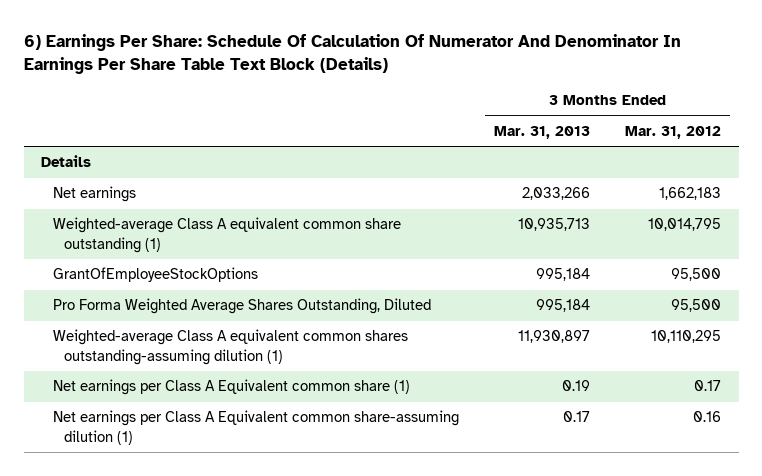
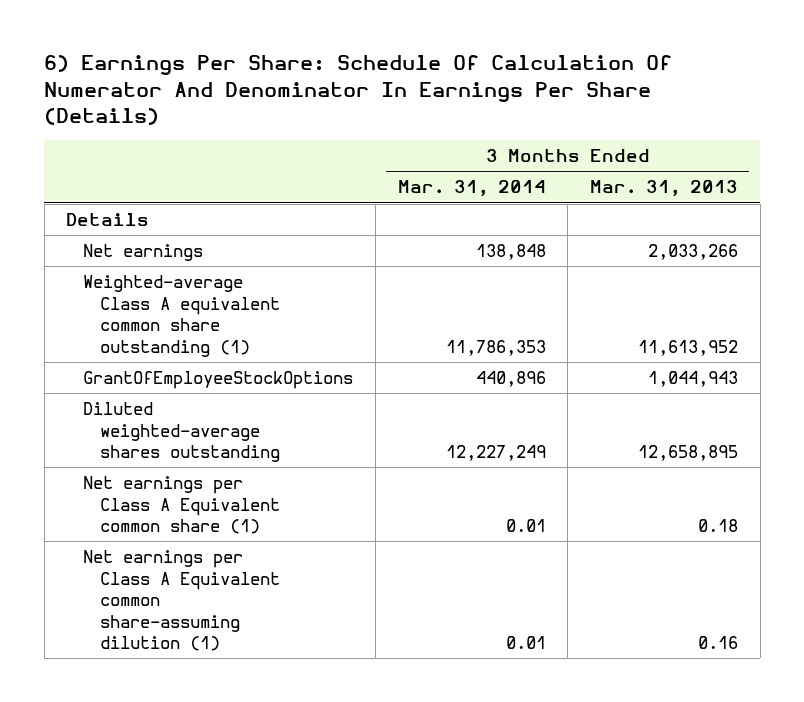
[23,33,681,75] 6) Earnings Per Share: Schedule Of Calculation Of Numerator And Denominator In Earnings Per Share Table Text Block (Details) -> [44,55,673,126] 6) Earnings Per Share: Schedule Of Calculation Of Numerator And Denominator In Earnings Per Share (Details)
[625,126,722,140] Mar. 31, 2012 -> none
none -> [397,180,546,197] Mar. 31, 2014
[52,329,408,365] Weighted-average Class A equivalent common shares outstanding-assuming dilution (1) -> none
[517,218,590,232] 10,935,713 -> [637,339,738,356] 11,613,952
[535,268,590,282] 995,184 -> [647,371,738,388] 1,044,943
[52,298,431,315] Pro Forma Weighted Average Shares Outstanding, Diluted -> [83,402,280,463] Diluted weighted-average shares outstanding
[535,299,590,313] 995,184 -> [637,445,738,462] 12,658,895
[561,380,590,392] 0.19 -> [697,519,738,533] 0.18
[562,411,590,423] 0.17 -> [697,636,738,650] 0.16

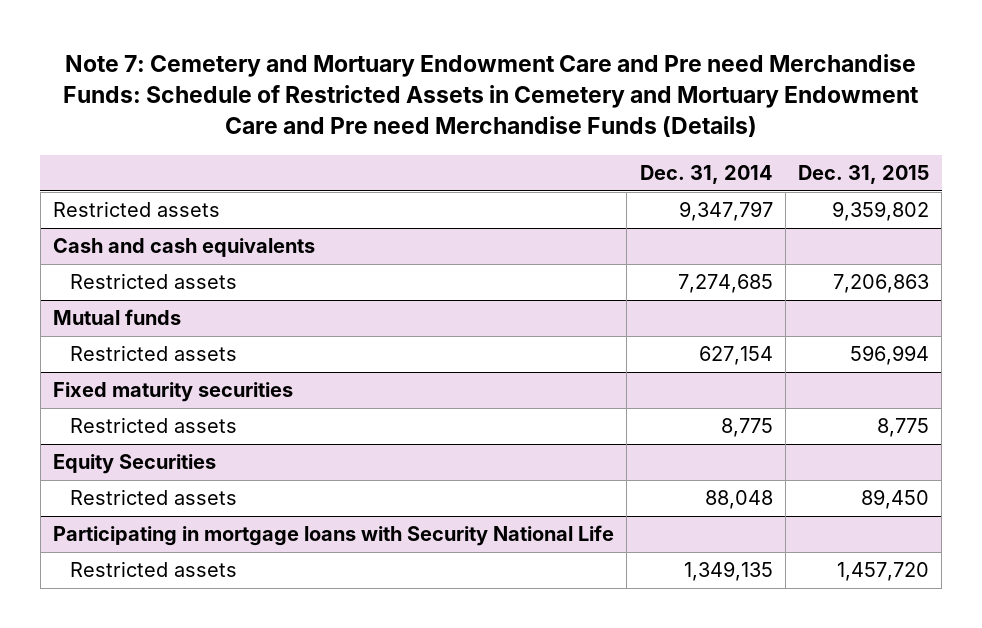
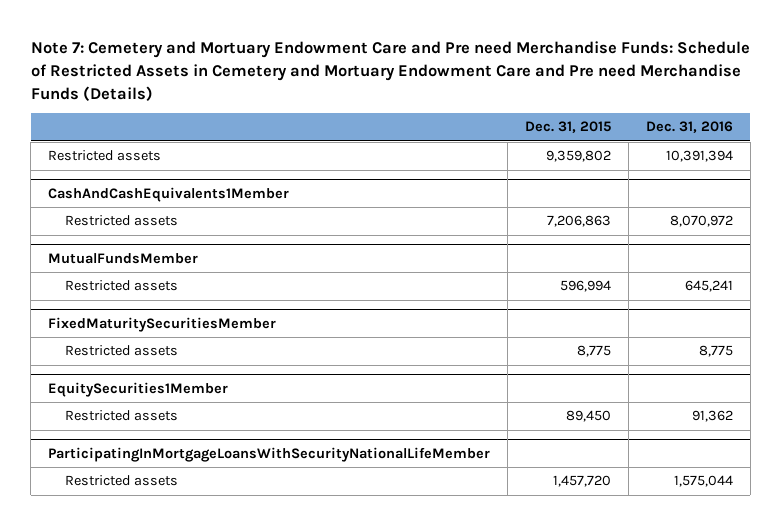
[639,165,773,185] Dec. 31, 2014 -> none
none -> [645,121,733,134] Dec. 31, 2016
[53,238,316,258] Cash and cash equivalents -> [48,186,290,202] CashAndCashEquivalents1Member
[53,309,182,326] Mutual funds -> [48,252,199,264] MutualFundsMember
[53,382,294,403] Fixed maturity securities -> [48,316,277,332] FixedMaturitySecuritiesMember
[53,454,217,475] Equity Securities -> [48,381,229,397] EquitySecurities1Member
[53,525,615,547] Participating in mortgage loans with Security National Life -> [48,446,491,462] ParticipatingInMortgageLoansWithSecurityNationalLifeMember

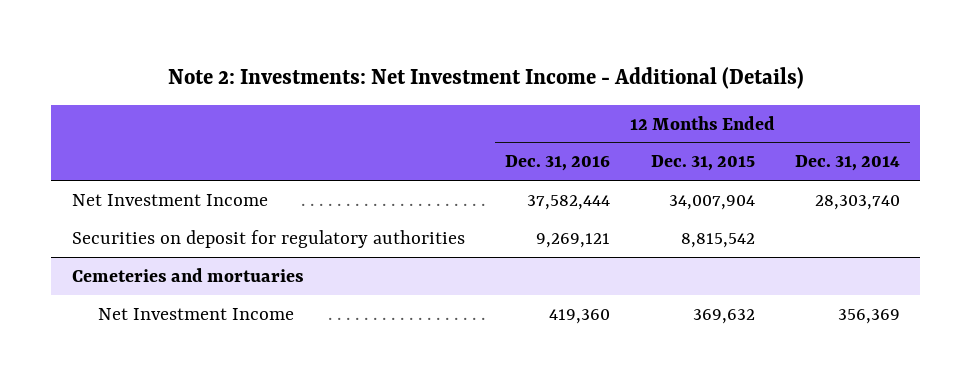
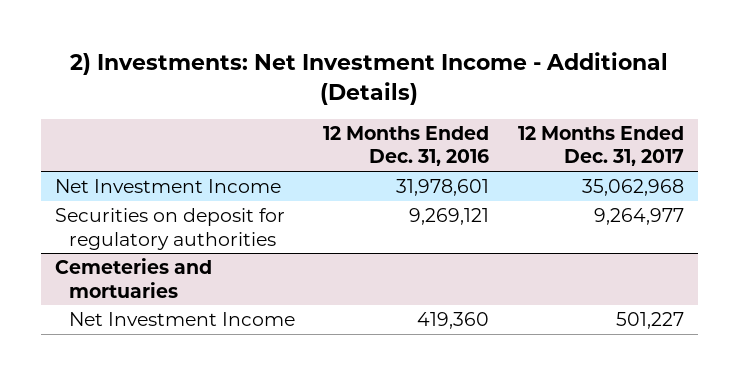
[167,67,804,90] Note 2: Investments: Net Investment Income - Additional (Details) -> [70,52,669,105] 2) Investments: Net Investment Income - Additional (Details)
[650,155,755,172] Dec. 31, 2015 -> none
[795,155,901,172] Dec. 31, 2014 -> none
none -> [517,126,684,167] 12 Months Ended Dec. 31, 2017
[527,194,611,210] 37,582,444 -> [396,179,490,197] 31,978,601

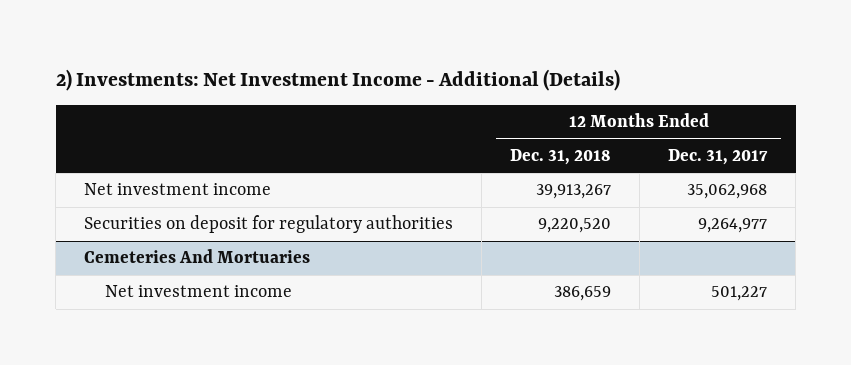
[323,126,490,167] 12 Months Ended Dec. 31, 2016 -> none
none -> [510,149,612,166] Dec. 31, 2018
[55,179,282,194] Net Investment Income -> [84,183,272,196] Net investment income
[55,258,213,298] Cemeteries and mortuaries -> [84,249,311,264] Cemeteries And Mortuaries
[68,312,295,327] Net Investment Income -> [104,285,292,298] Net investment income

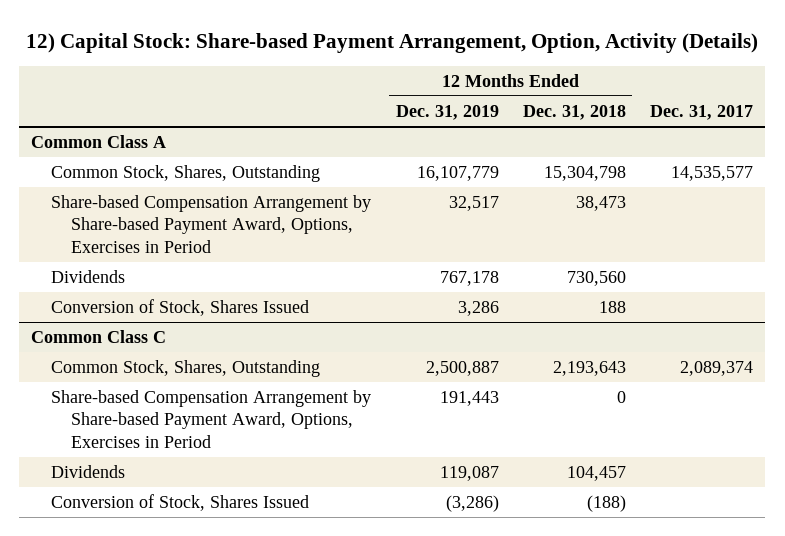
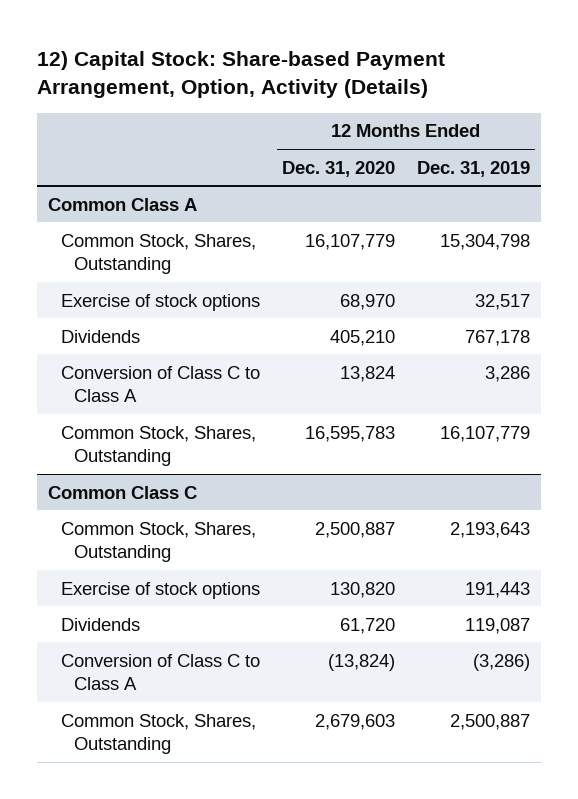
[522,104,626,120] Dec. 31, 2018 -> none
[650,104,754,120] Dec. 31, 2017 -> none
none -> [282,160,396,177] Dec. 31, 2020
none -> [61,233,257,275] Common Stock, Shares, Outstanding
[51,194,372,253] Share-based Compensation Arrangement by Share-based Payment Award, Options, Exercises in Period -> [61,293,261,311] Exercise of stock options
[51,298,310,316] Conversion of Stock, Shares Issued -> [61,365,261,403] Conversion of Class C to Class A
[51,164,321,182] Common Stock, Shares, Outstanding -> [61,425,257,467] Common Stock, Shares, Outstanding
none -> [61,521,257,563] Common Stock, Shares, Outstanding
[51,389,372,448] Share-based Compensation Arrangement by Share-based Payment Award, Options, Exercises in Period -> [61,581,261,599] Exercise of stock options
[51,493,310,511] Conversion of Stock, Shares Issued -> [61,653,261,691] Conversion of Class C to Class A
[51,359,321,377] Common Stock, Shares, Outstanding -> [61,713,257,755] Common Stock, Shares, Outstanding

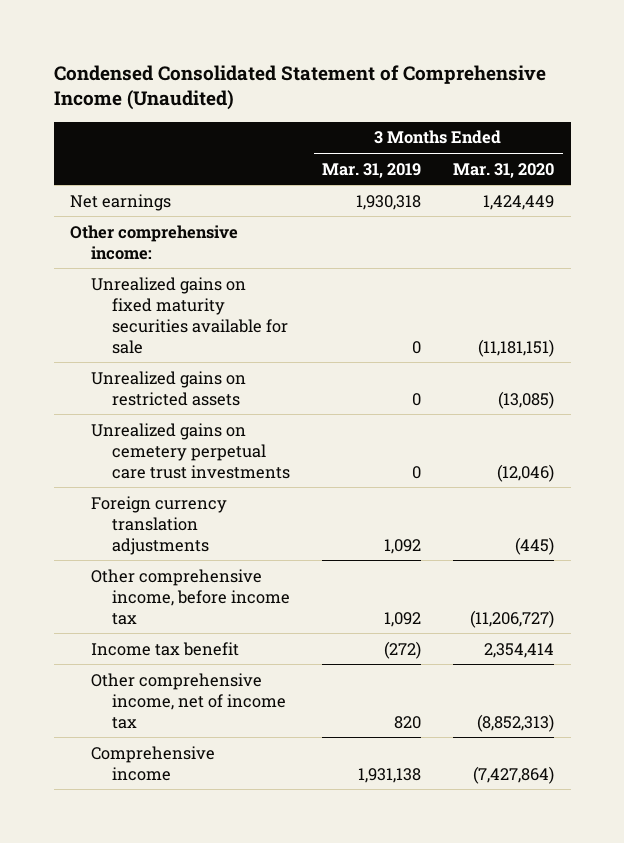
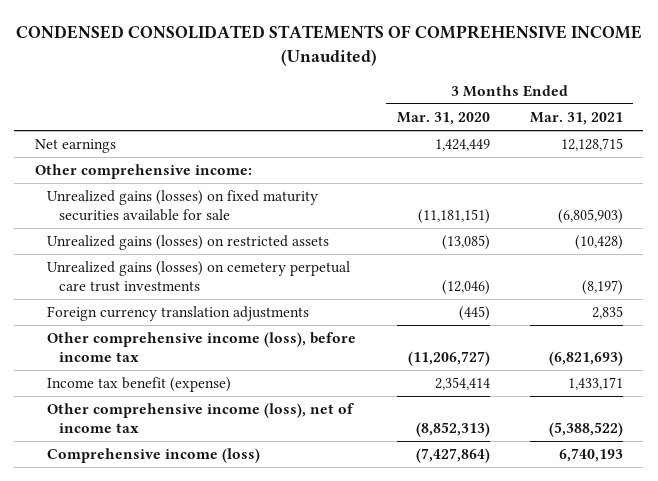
[53,64,546,111] Condensed Consolidated Statement of Comprehensive Income (Unaudited) -> [15,25,642,67] CONDENSED CONSOLIDATED STATEMENTS OF COMPREHENSIVE INCOME (Unaudited)
[322,162,422,178] Mar. 31, 2019 -> none
none -> [530,112,624,126] Mar. 31, 2021
[91,276,289,354] Unrealized gains on fixed maturity securities available for sale -> [46,190,318,222] Unrealized gains (losses) on fixed maturity securities available for sale
[91,370,247,406] Unrealized gains on restricted assets -> [46,235,329,251] Unrealized gains (losses) on restricted assets
[91,422,291,479] Unrealized gains on cemetery perpetual care trust investments -> [46,261,350,293] Unrealized gains (losses) on cemetery perpetual care trust investments
[91,568,291,625] Other comprehensive income, before income tax -> [46,332,356,363] Other comprehensive income (loss), before income tax
[91,641,240,656] Income tax benefit -> [46,377,231,393] Income tax benefit (expense)
[91,672,287,729] Other comprehensive income, net of income tax -> [46,403,354,434] Other comprehensive income (loss), net of income tax
[91,745,216,781] Comprehensive income -> [46,448,260,464] Comprehensive income (loss)

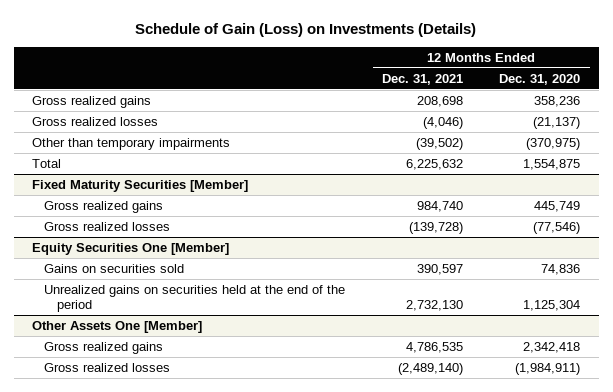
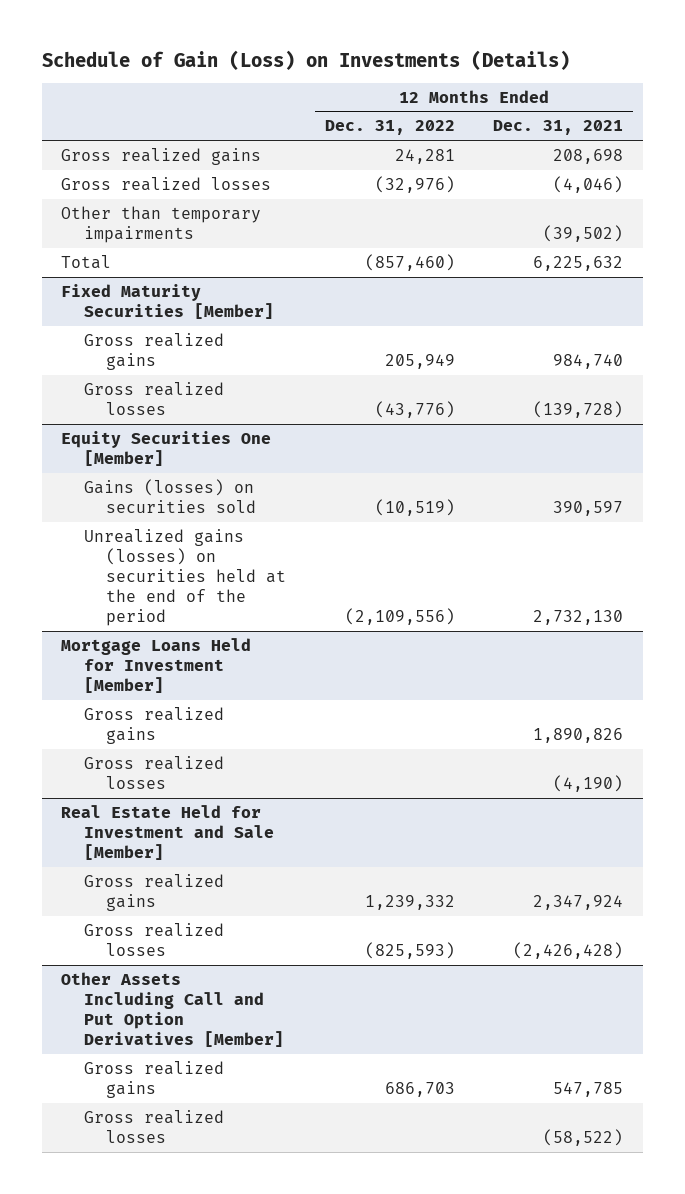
[499,73,581,85] Dec. 31, 2020 -> none
none -> [324,120,455,136] Dec. 31, 2022
[32,320,203,333] Other Assets One [Member] -> none
[44,263,185,273] Gains on securities sold -> [83,478,257,514] Gains (losses) on securities sold
[44,284,346,313] Unrealized gains on securities held at the end of the period -> [83,528,287,627] Unrealized gains (losses) on securities held at the end of the period
none -> [61,637,252,694] Mortgage Loans Held for Investment [Member]
[405,341,463,353] 4,786,535 -> [533,728,624,744] 1,890,826
[397,362,463,375] (2,489,140) -> [553,775,624,793] (4,190)
none -> [61,804,274,861] Real Estate Held for Investment and Sale [Member]
none -> [83,873,224,912] Gross realized gains
none -> [83,922,224,957] Gross realized losses
none -> [61,971,284,1048] Other Assets Including Call and Put Option Derivatives [Member]
none -> [83,1060,224,1099] Gross realized gains
none -> [83,1109,224,1144] Gross realized losses

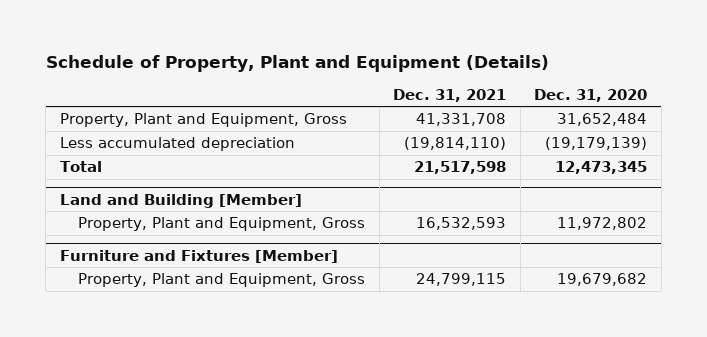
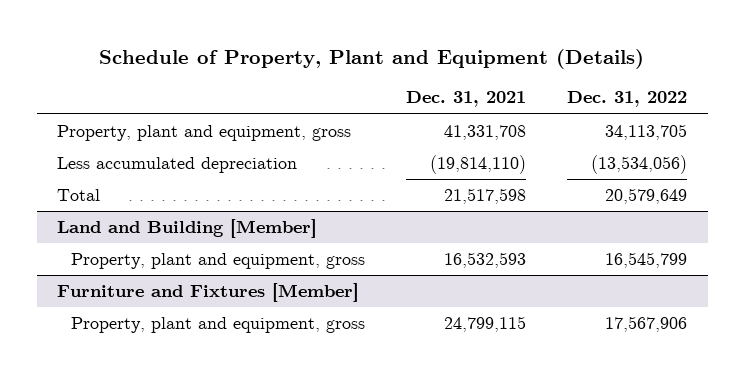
[534,88,648,102] Dec. 31, 2020 -> none
none -> [567,91,688,108] Dec. 31, 2022
[59,113,347,128] Property, Plant and Equipment, Gross -> [57,125,352,142] Property, plant and equipment, gross
[77,217,365,232] Property, Plant and Equipment, Gross -> [71,253,366,270] Property, plant and equipment, gross
[77,273,365,288] Property, Plant and Equipment, Gross -> [71,317,366,334] Property, plant and equipment, gross

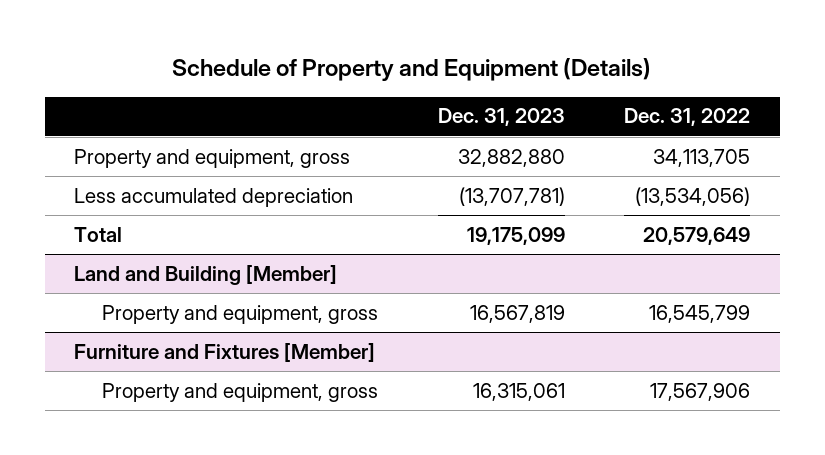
[99,48,645,69] Schedule of Property, Plant and Equipment (Details) -> [172,58,652,82] Schedule of Property and Equipment (Details)
[406,91,527,108] Dec. 31, 2021 -> none
none -> [437,108,565,127] Dec. 31, 2023
[57,125,352,142] Property, plant and equipment, gross -> [74,148,351,168] Property and equipment, gross
[71,253,366,270] Property, plant and equipment, gross -> [102,304,379,324] Property and equipment, gross
[71,317,366,334] Property, plant and equipment, gross -> [102,382,379,402] Property and equipment, gross

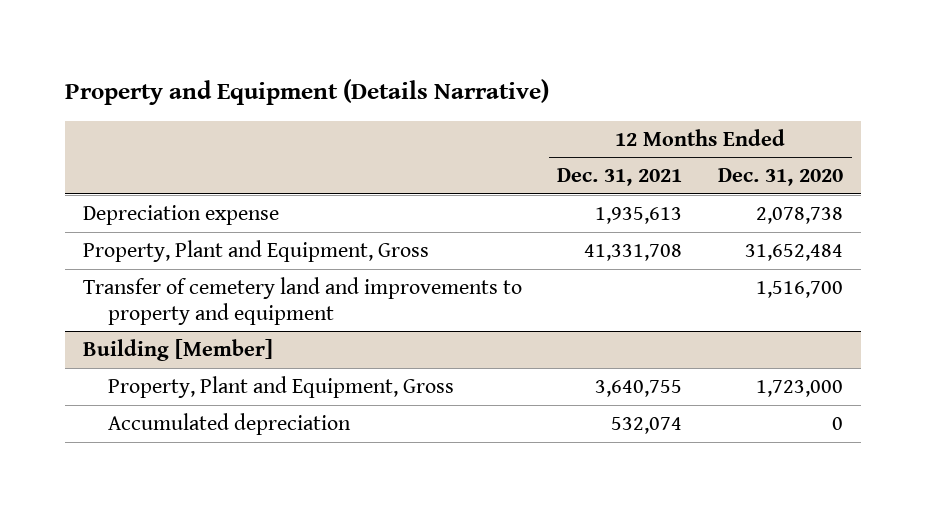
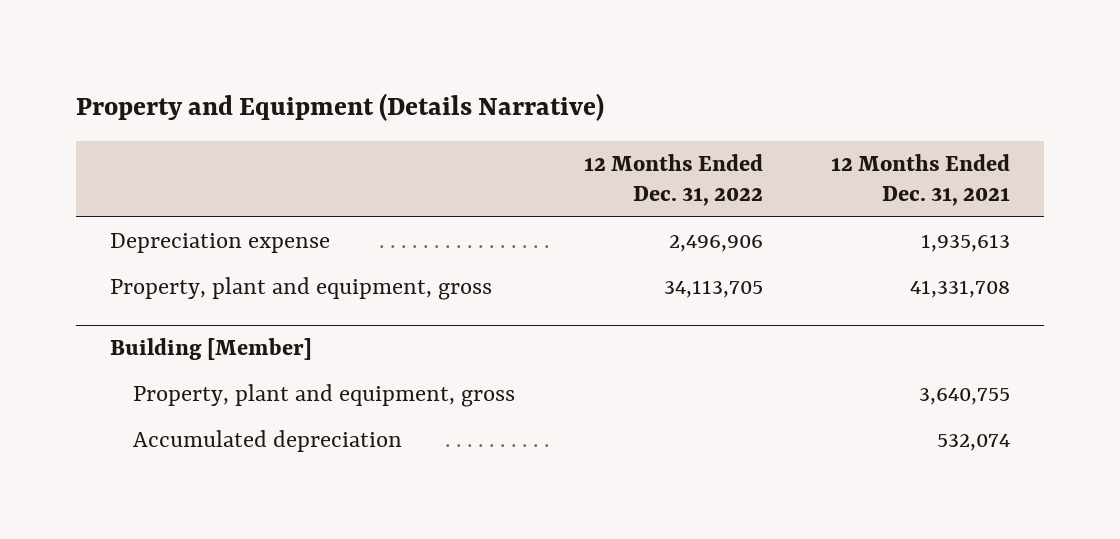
[717,168,843,187] Dec. 31, 2020 -> none
none -> [583,154,763,207] 12 Months Ended Dec. 31, 2022
[83,276,523,325] Transfer of cemetery land and improvements to property and equipment -> none
[83,239,430,262] Property, Plant and Equipment, Gross -> [109,277,492,301] Property, plant and equipment, gross
[107,375,454,398] Property, Plant and Equipment, Gross -> [133,384,516,408] Property, plant and equipment, gross

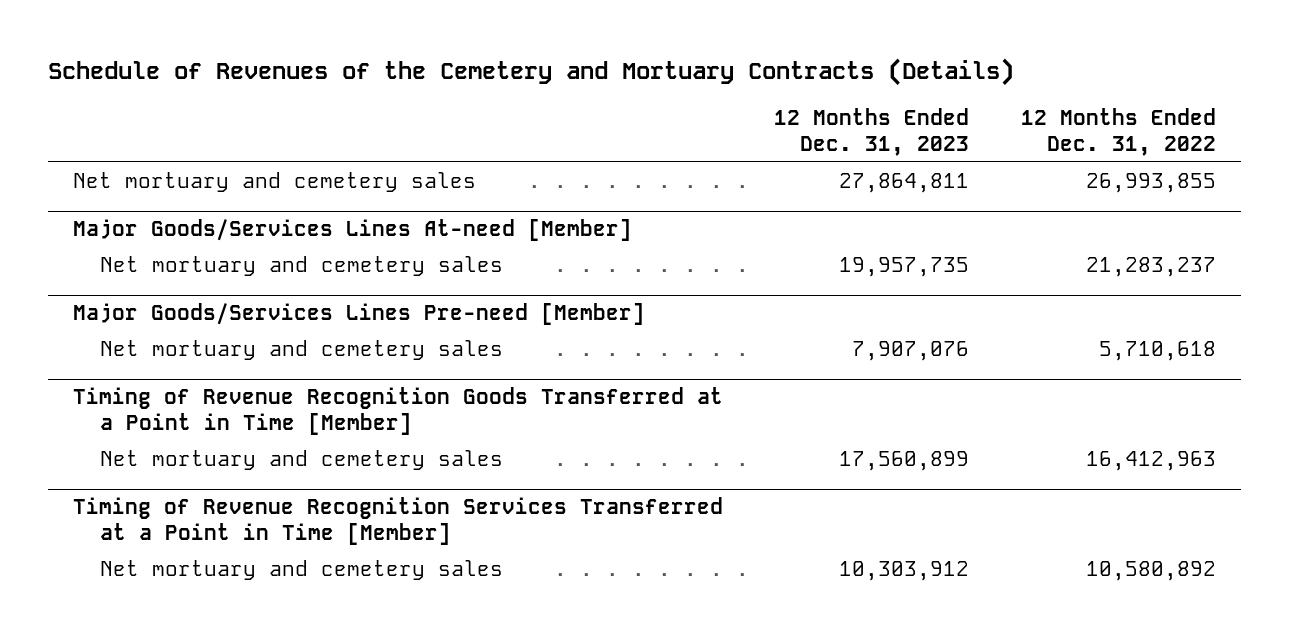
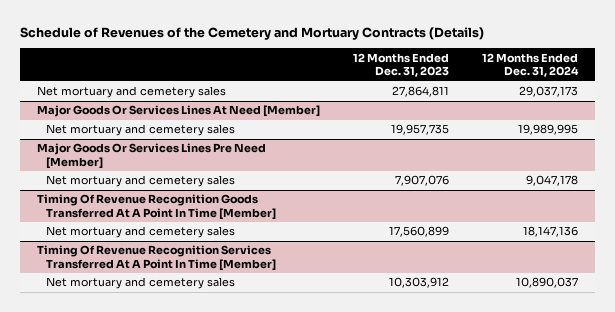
[1020,107,1216,157] 12 Months Ended Dec. 31, 2022 -> none
none -> [481,52,579,78] 12 Months Ended Dec. 31, 2024
[73,219,633,242] Major Goods/Services Lines At-need [Member] -> [36,105,320,118] Major Goods Or Services Lines At Need [Member]
[73,303,646,326] Major Goods/Services Lines Pre-need [Member] -> [36,143,266,170] Major Goods Or Services Lines Pre Need [Member]
[73,387,724,436] Timing of Revenue Recognition Goods Transferred at a Point in Time [Member] -> [36,194,276,221] Timing Of Revenue Recognition Goods Transferred At A Point In Time [Member]
[73,497,724,546] Timing of Revenue Recognition Services Transferred at a Point in Time [Member] -> [36,245,276,272] Timing Of Revenue Recognition Services Transferred At A Point In Time [Member]

